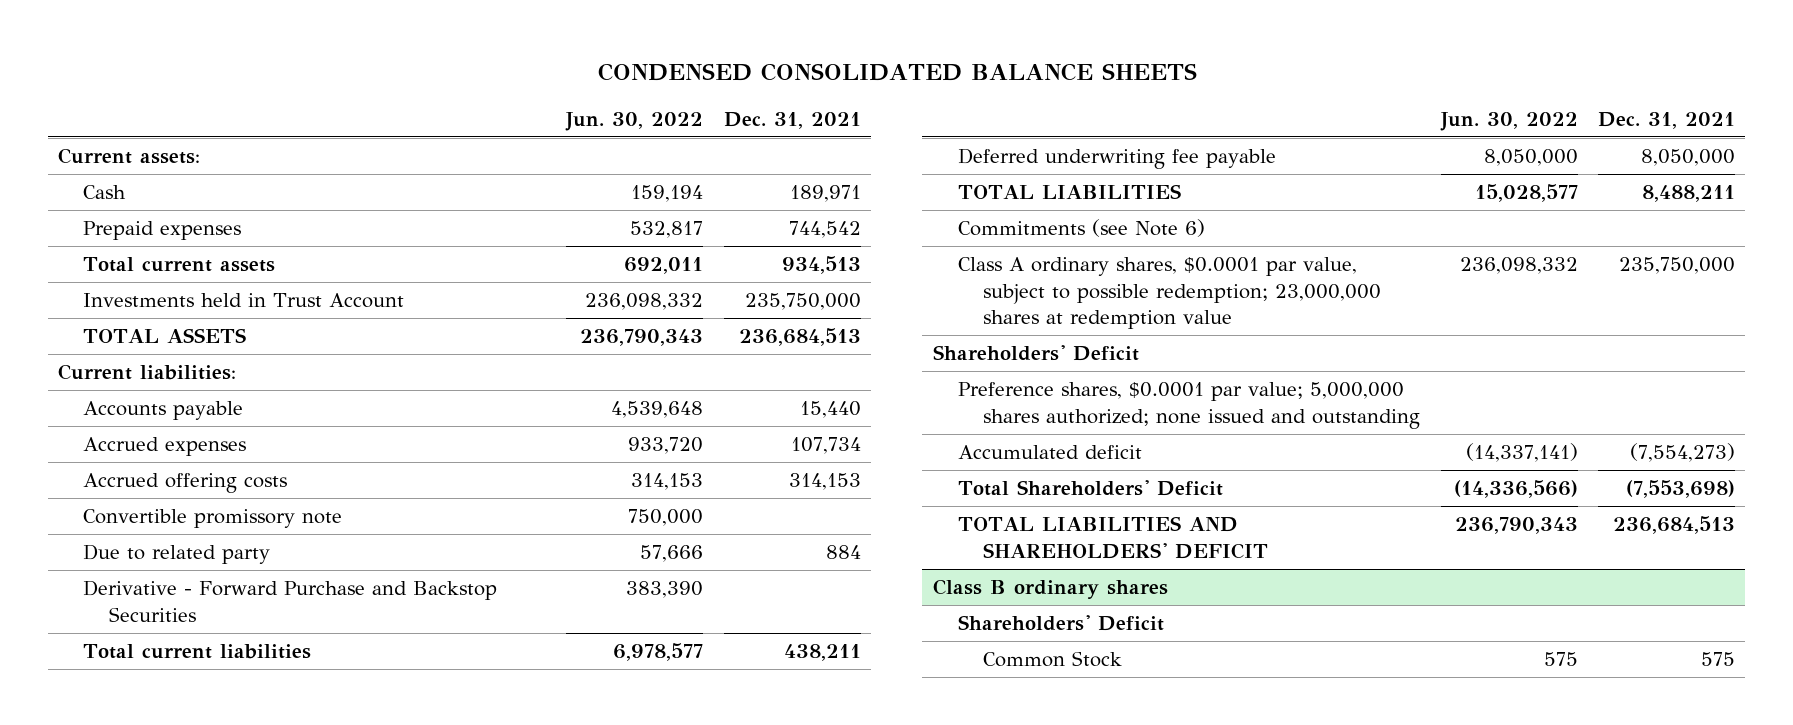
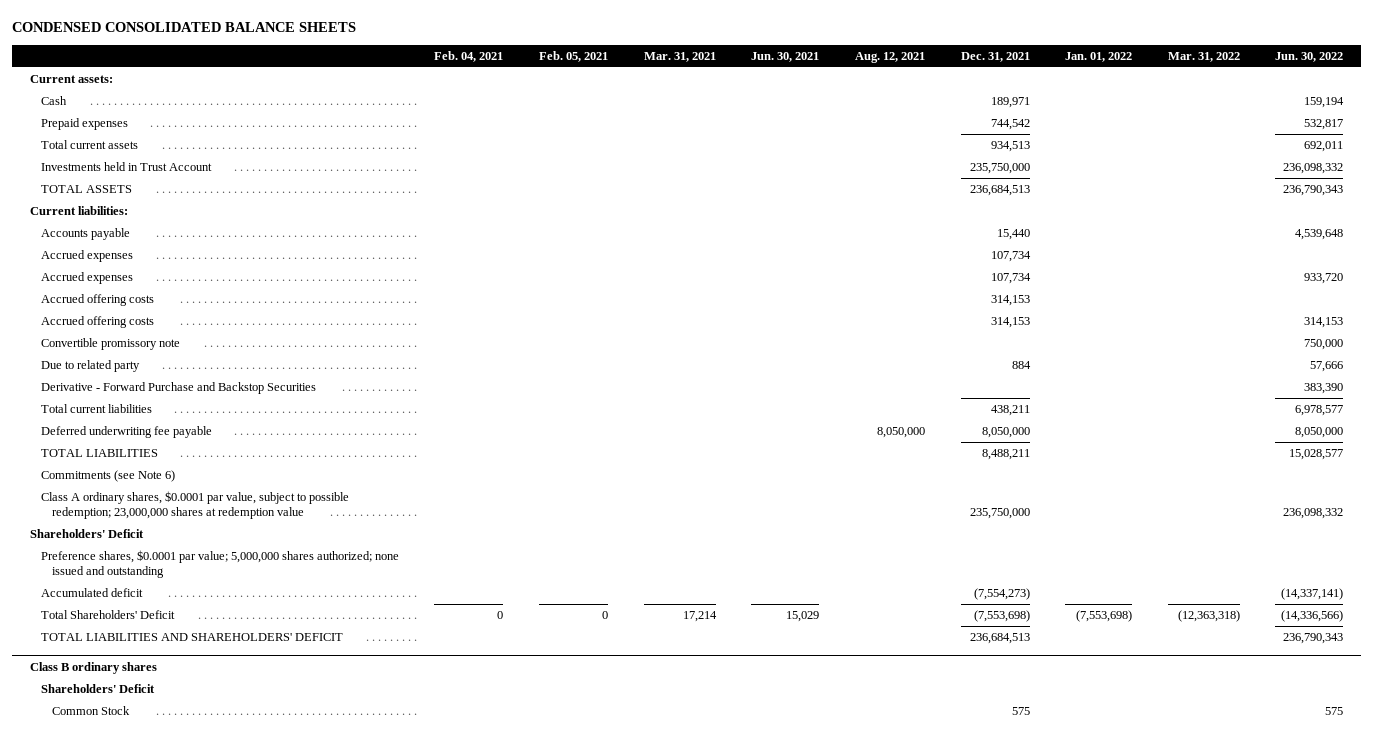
none -> [434,50,504,62] Feb. 04, 2021
none -> [539,50,609,62] Feb. 05, 2021
none -> [643,51,716,62] Mar. 31, 2021
none -> [751,51,820,62] Jun. 30, 2021
none -> [854,51,925,63] Aug. 12, 2021
none -> [1065,51,1133,62] Jan. 01, 2022
none -> [1167,51,1240,62] Mar. 31, 2022
none -> [40,250,133,263] Accrued expenses
none -> [40,294,154,307] Accrued offering costs

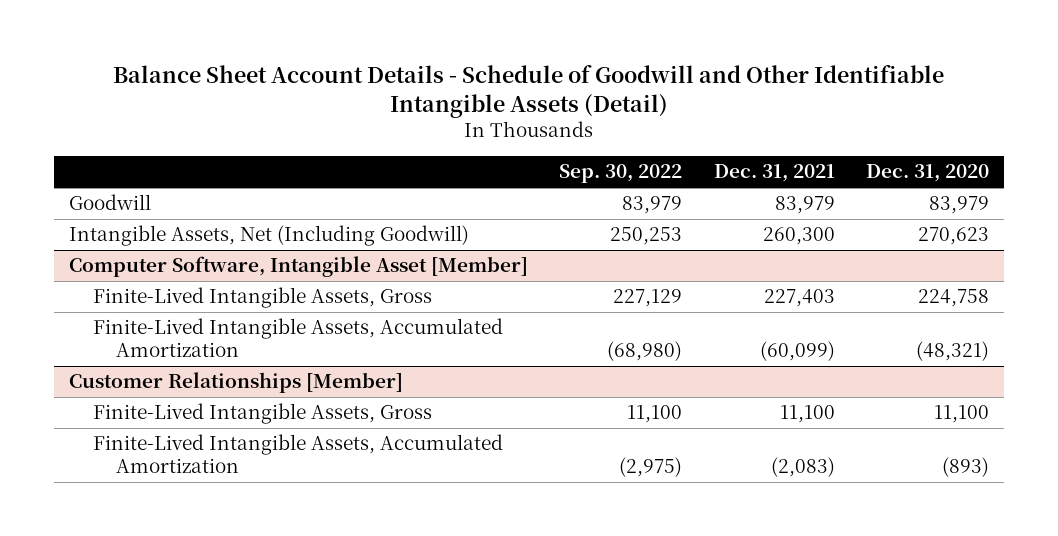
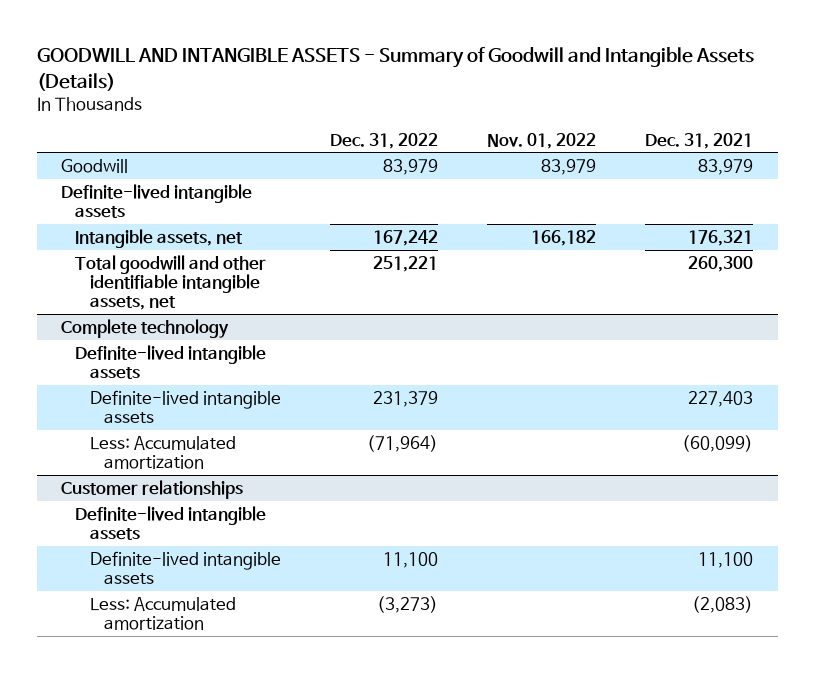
[112,64,944,118] Balance Sheet Account Details - Schedule of Goodwill and Other Identifiable Intangible Assets (Detail) -> [36,47,754,91] GOODWILL AND INTANGIBLE ASSETS - Summary of Goodwill and Intangible Assets (Details)
[559,164,683,184] Sep. 30, 2022 -> none
[865,164,989,183] Dec. 31, 2020 -> none
none -> [329,132,438,149] Dec. 31, 2022
none -> [486,132,596,149] Nov. 01, 2022
none -> [61,183,253,218] Definite-lived intangible assets
none -> [75,228,244,248] Intangible assets, net
[69,225,470,247] Intangible Assets, Net (Including Goodwill) -> [75,254,267,310] Total goodwill and other identifiable intangible assets, net
[69,256,529,278] Computer Software, Intangible Asset [Member] -> [61,318,230,338] Complete technology
none -> [75,344,267,379] Definite-lived intangible assets
[92,287,432,309] Finite-Lived Intangible Assets, Gross -> [89,389,281,424] Definite-lived intangible assets
[92,318,503,357] Finite-Lived Intangible Assets, Accumulated Amortization -> [89,435,236,469] Less: Accumulated amortization
[69,372,404,394] Customer Relationships [Member] -> [61,479,244,499] Customer relationships
none -> [75,505,267,540] Definite-lived intangible assets
[92,403,432,425] Finite-Lived Intangible Assets, Gross -> [89,550,281,585] Definite-lived intangible assets
[92,434,503,473] Finite-Lived Intangible Assets, Accumulated Amortization -> [89,596,236,630] Less: Accumulated amortization

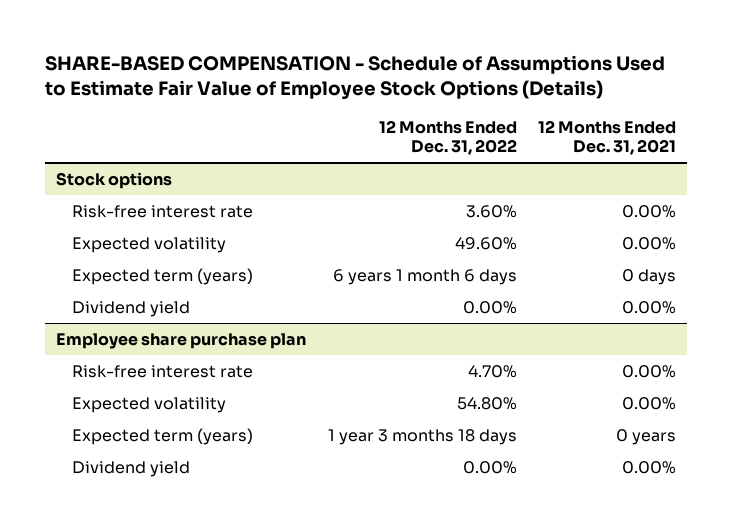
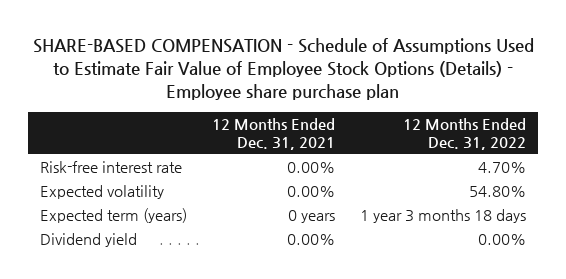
[45,54,666,100] SHARE-BASED COMPENSATION - Schedule of Assumptions Used to Estimate Fair Value of Employee Stock Options (Details) -> [33,37,535,100] SHARE-BASED COMPENSATION - Schedule of Assumptions Used to Estimate Fair Value of Employee Stock Options (Details) - Employee share purchase plan
[55,171,172,189] Stock options -> none
[71,204,253,218] Risk-free interest rate -> none
[71,236,226,253] Expected volatility -> none
[71,267,253,285] Expected term (years) -> none
[71,300,190,317] Dividend yield -> none
[55,332,306,349] Employee share purchase plan -> none

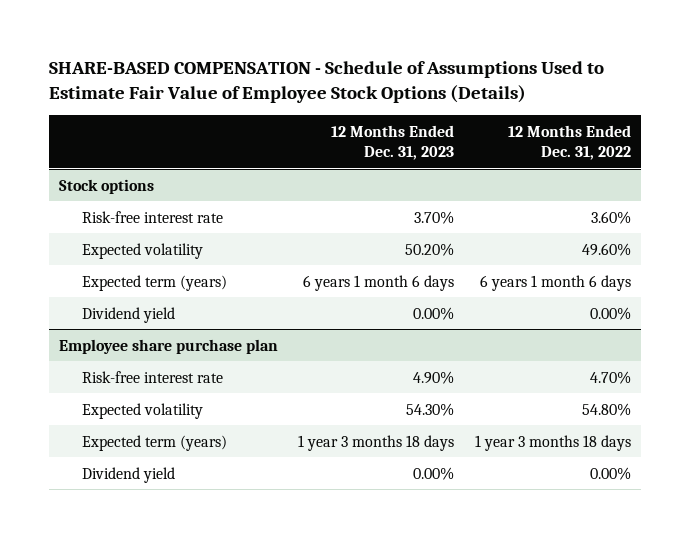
[33,37,535,100] SHARE-BASED COMPENSATION - Schedule of Assumptions Used to Estimate Fair Value of Employee Stock Options (Details) - Employee share purchase plan -> [48,60,604,103] SHARE-BASED COMPENSATION - Schedule of Assumptions Used to Estimate Fair Value of Employee Stock Options (Details)
[212,117,336,151] 12 Months Ended Dec. 31, 2021 -> none
none -> [331,124,455,161] 12 Months Ended Dec. 31, 2023
none -> [58,178,154,194] Stock options
none -> [81,210,223,223] Risk-free interest rate
none -> [81,242,203,259] Expected volatility
none -> [81,274,227,291] Expected term (years)
none -> [81,306,175,323] Dividend yield
none -> [58,338,278,354] Employee share purchase plan

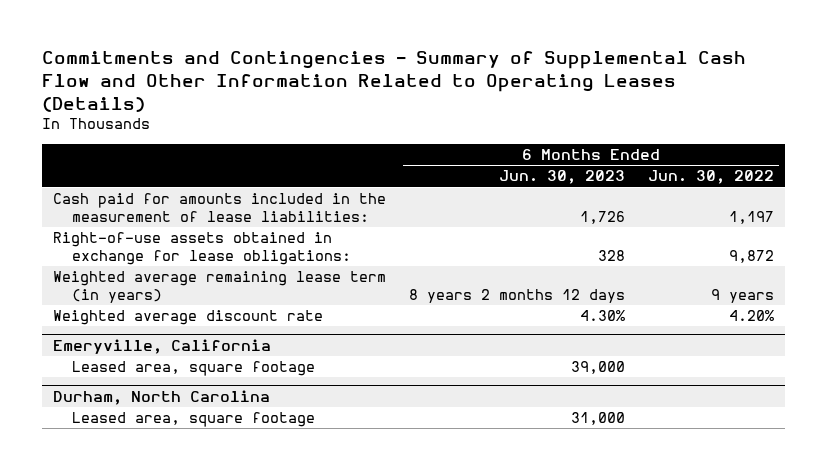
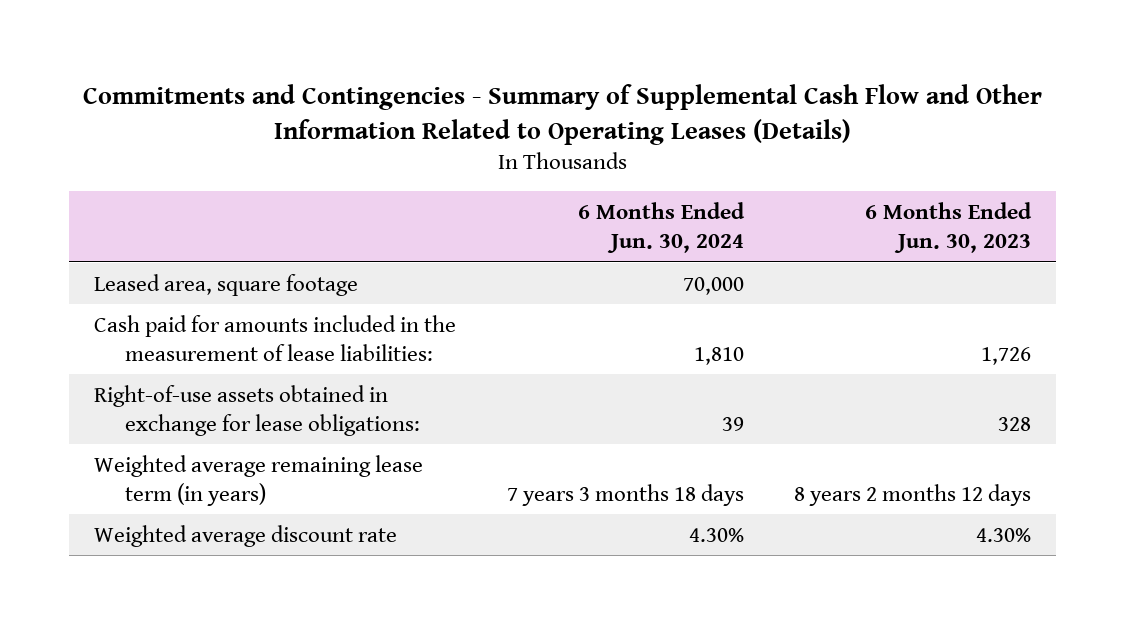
[647,170,774,185] Jun. 30, 2022 -> none
none -> [577,201,745,253] 6 Months Ended Jun. 30, 2024
none -> [94,273,359,296] Leased area, square footage
[53,339,272,355] Emeryville, California -> none
[71,361,315,377] Leased area, square footage -> none
[53,390,271,406] Durham, North Carolina -> none
[71,412,315,428] Leased area, square footage -> none

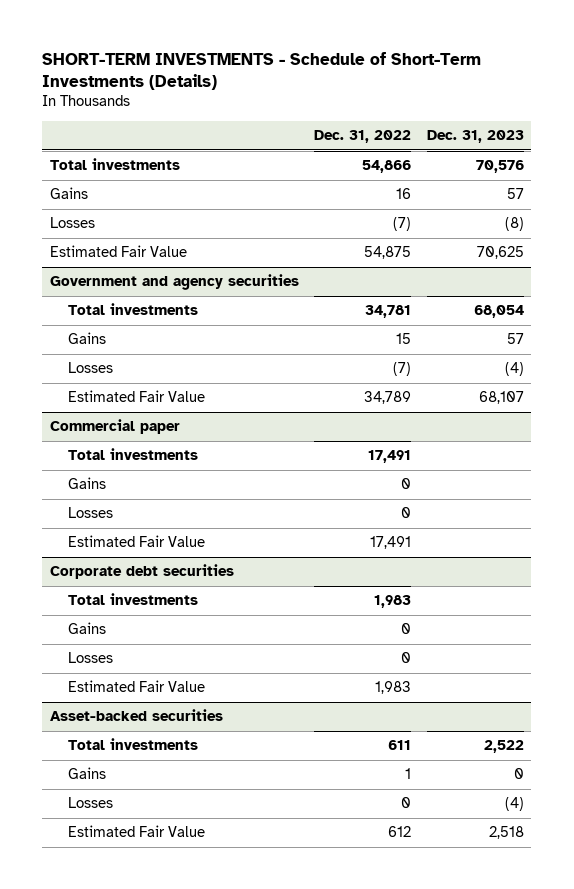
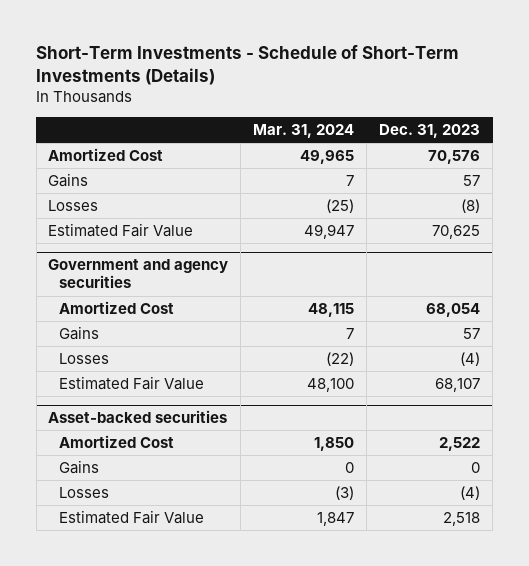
[42,51,482,90] SHORT-TERM INVESTMENTS - Schedule of Short-Term Investments (Details) -> [36,45,460,86] Short-Term Investments - Schedule of Short-Term Investments (Details)
[314,130,412,144] Dec. 31, 2022 -> none
none -> [253,123,355,138] Mar. 31, 2024
[50,158,181,171] Total investments -> [48,148,164,162] Amortized Cost
[67,303,198,316] Total investments -> [58,301,174,315] Amortized Cost
[50,419,181,435] Commercial paper -> none
[67,448,198,461] Total investments -> none
[67,477,106,490] Gains -> none
[67,507,113,519] Losses -> none
[67,535,205,548] Estimated Fair Value -> none
[50,564,235,580] Corporate debt securities -> none
[67,593,198,606] Total investments -> none
[67,622,106,635] Gains -> none
[67,652,113,664] Losses -> none
[67,680,205,693] Estimated Fair Value -> none
[67,738,198,751] Total investments -> [58,435,174,449] Amortized Cost

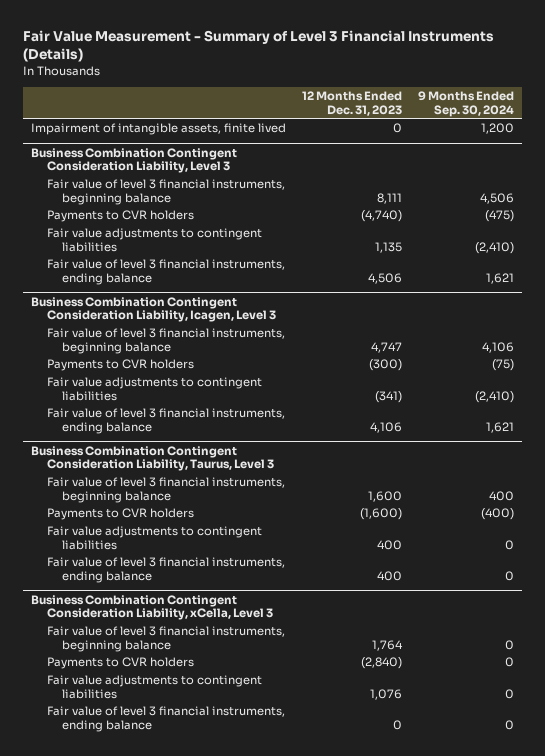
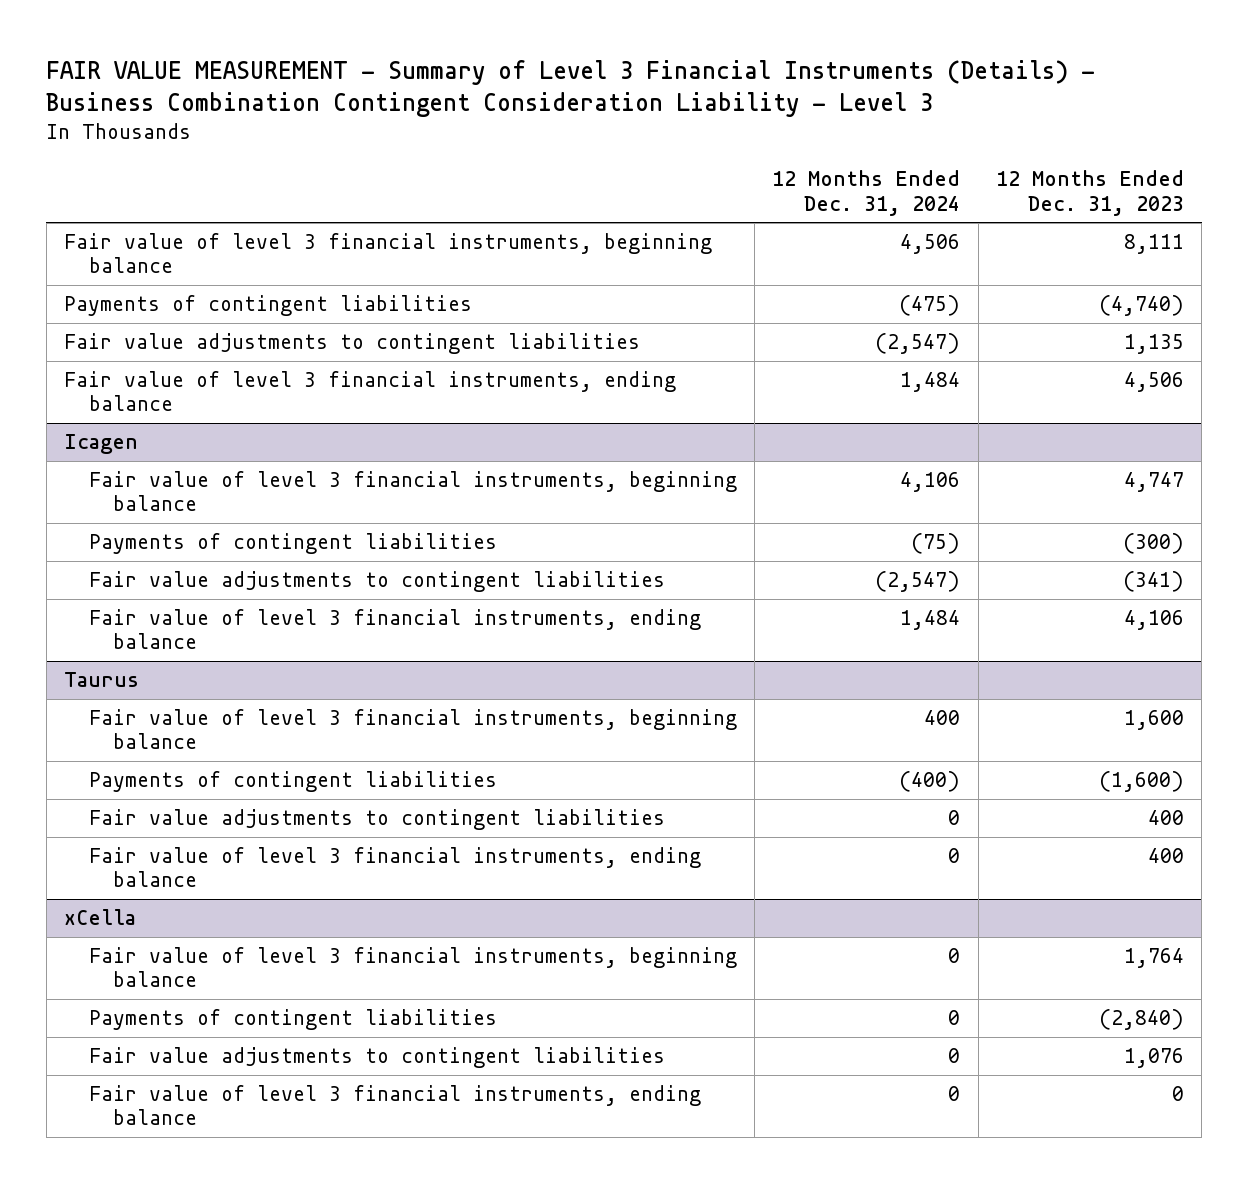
[23,30,495,63] Fair Value Measurement - Summary of Level 3 Financial Instruments (Details) -> [46,59,1096,118] FAIR VALUE MEASUREMENT - Summary of Level 3 Financial Instruments (Details) - Business Combination Contingent Consideration Liability - Level 3
[418,91,515,117] 9 Months Ended Sep. 30, 2024 -> none
none -> [772,170,961,216] 12 Months Ended Dec. 31, 2024
[31,123,287,136] Impairment of intangible assets, finite lived -> none
[31,147,238,174] Business Combination Contingent Consideration Liability, Level 3 -> none
[46,210,194,223] Payments to CVR holders -> [64,294,473,316] Payments of contingent liabilities
[31,296,276,323] Business Combination Contingent Consideration Liability, Icagen, Level 3 -> none
none -> [64,433,139,454] Icagen
[46,359,194,372] Payments to CVR holders -> [88,532,497,554] Payments of contingent liabilities
[31,445,274,472] Business Combination Contingent Consideration Liability, Taurus, Level 3 -> none
none -> [64,671,140,687] Taurus
[46,508,194,521] Payments to CVR holders -> [88,770,497,792] Payments of contingent liabilities
[31,594,273,621] Business Combination Contingent Consideration Liability, xCella, Level 3 -> none
none -> [64,908,137,925] xCella
[46,657,194,670] Payments to CVR holders -> [88,1008,497,1030] Payments of contingent liabilities

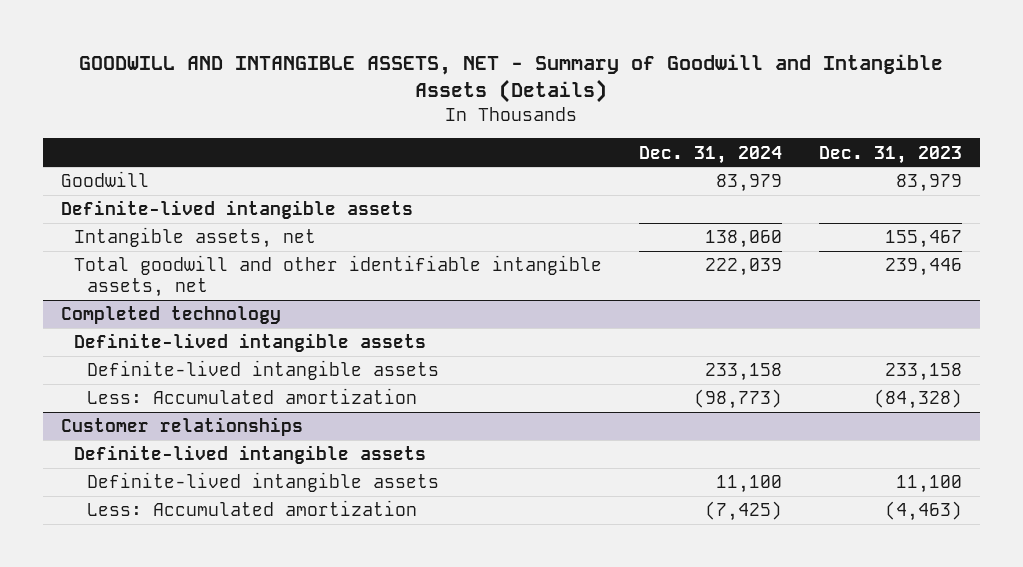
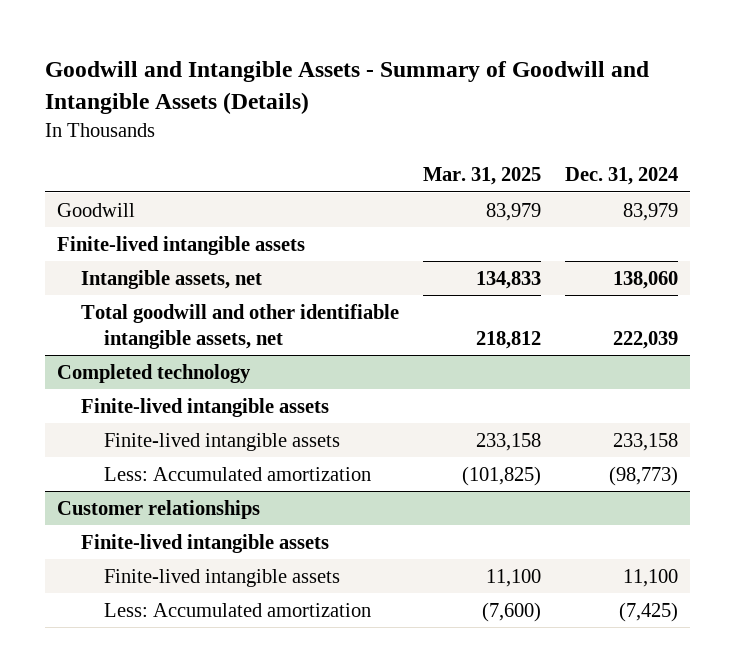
[79,54,944,104] GOODWILL AND INTANGIBLE ASSETS, NET - Summary of Goodwill and Intangible Assets (Details) -> [45,61,650,115] Goodwill and Intangible Assets - Summary of Goodwill and Intangible Assets (Details)
[818,145,962,164] Dec. 31, 2023 -> none
none -> [422,167,541,186] Mar. 31, 2025
[61,200,414,220] Definite-lived intangible assets -> [57,235,306,255] Finite-lived intangible assets
[74,333,427,353] Definite-lived intangible assets -> [80,397,329,417] Finite-lived intangible assets
[86,360,439,381] Definite-lived intangible assets -> [104,432,341,451] Finite-lived intangible assets
[74,445,427,465] Definite-lived intangible assets -> [80,533,329,553] Finite-lived intangible assets
[86,472,439,493] Definite-lived intangible assets -> [104,568,341,587] Finite-lived intangible assets

